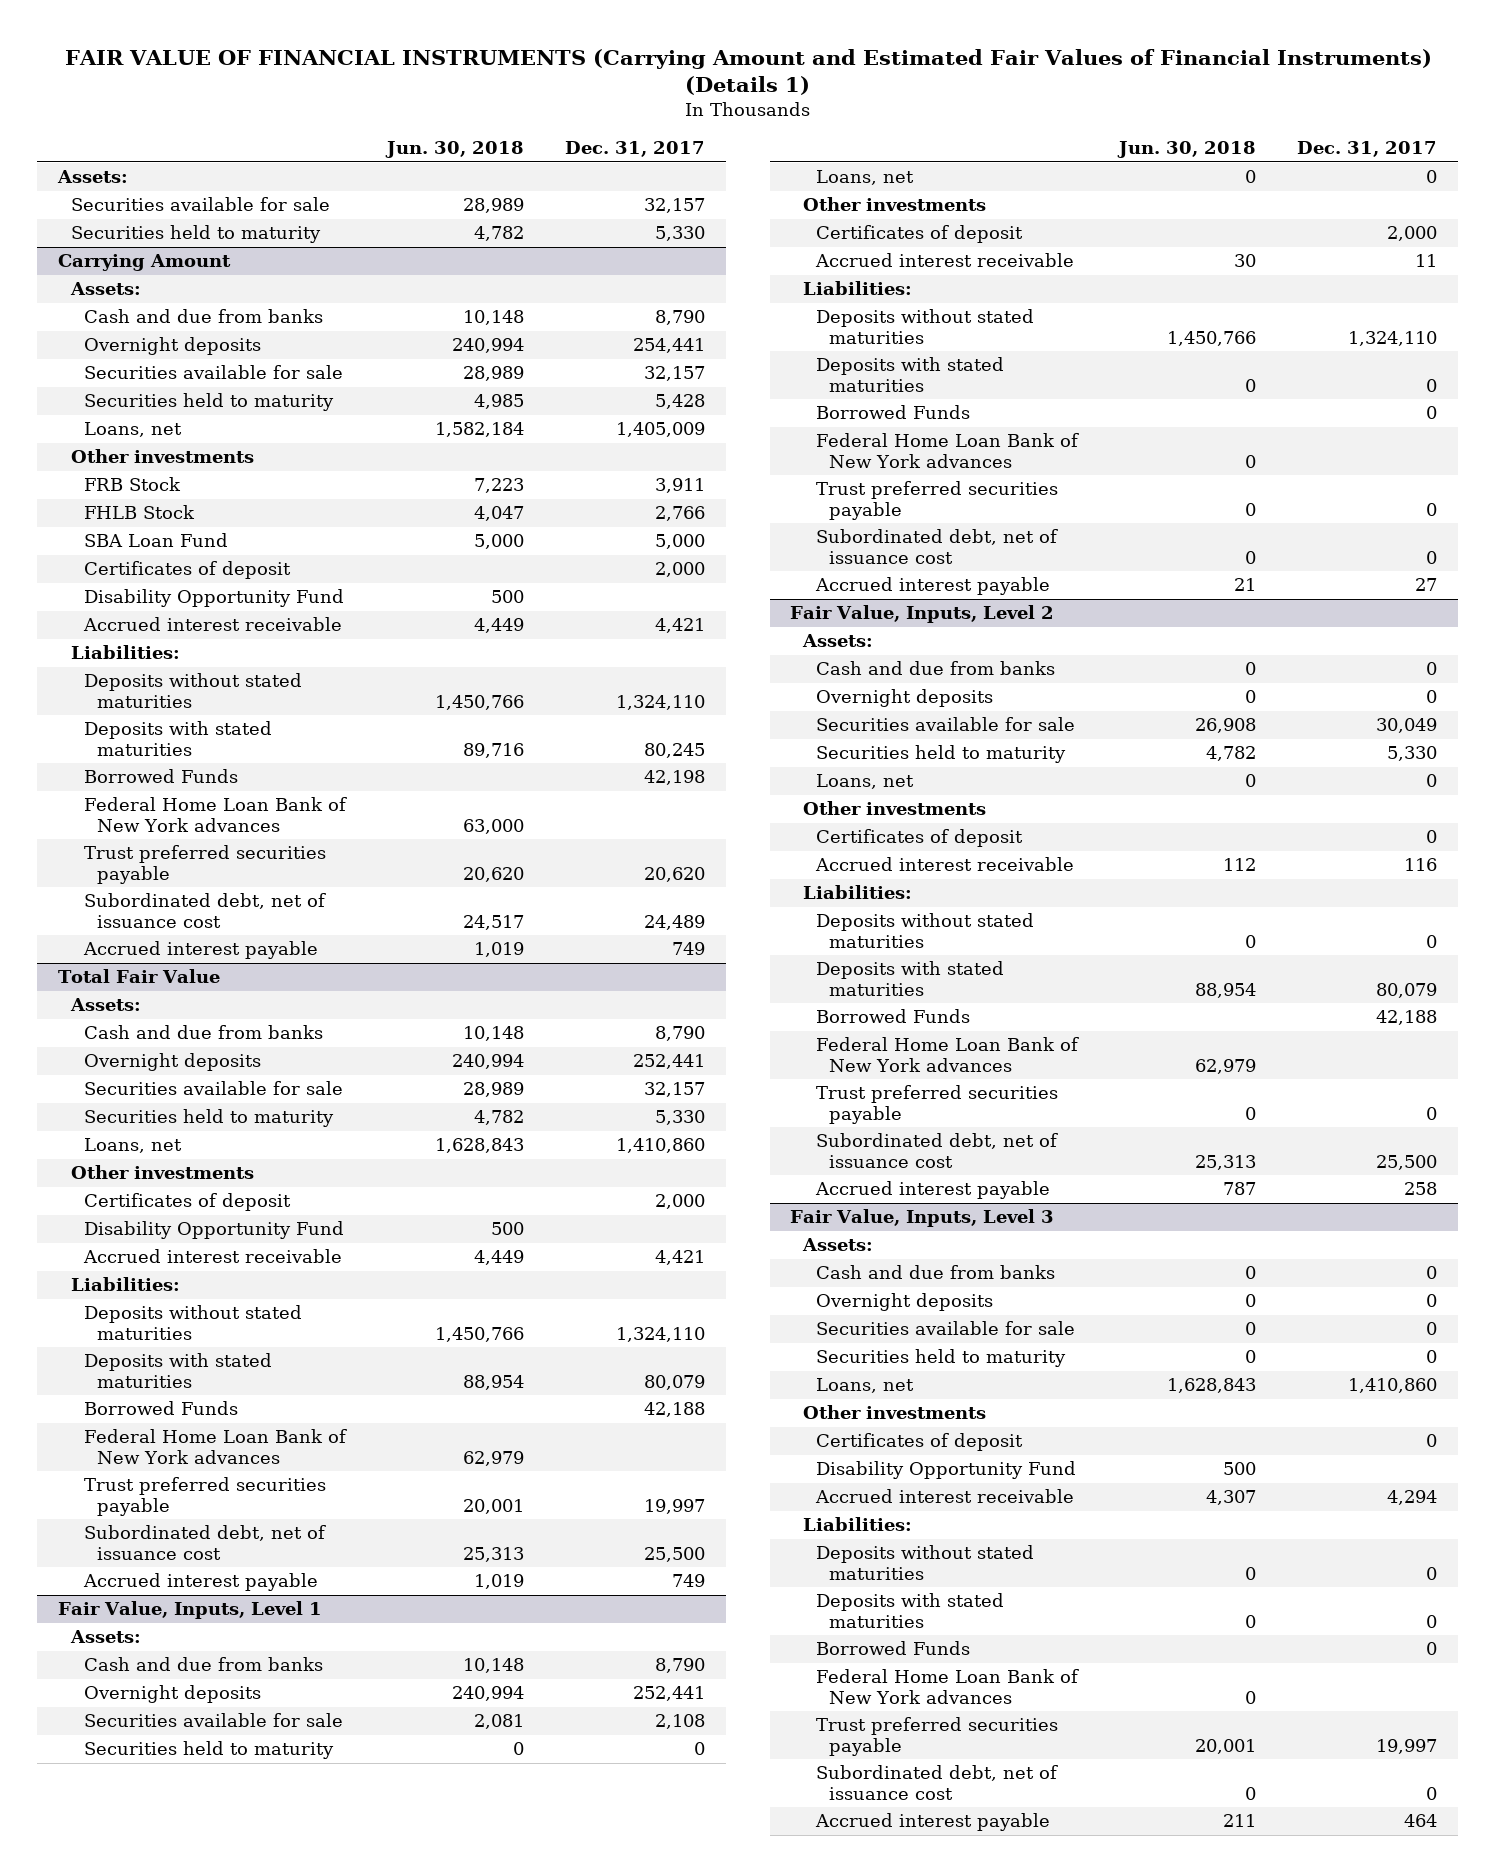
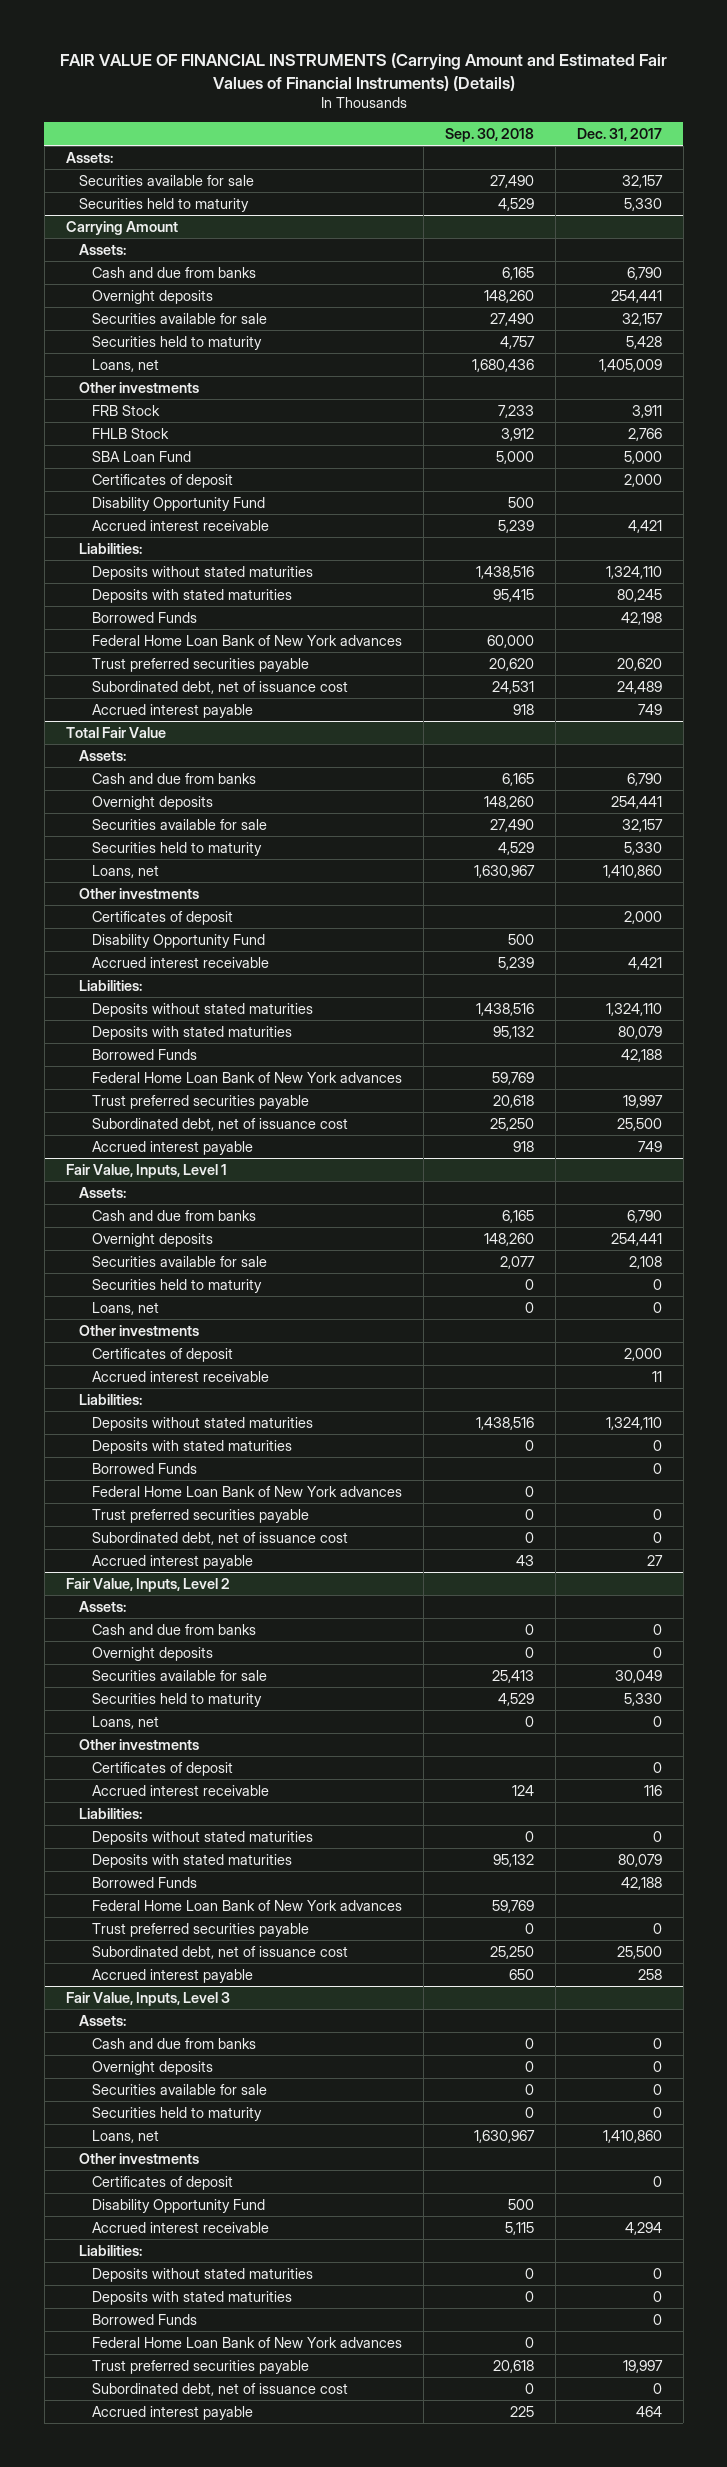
[64,48,1432,96] FAIR VALUE OF FINANCIAL INSTRUMENTS (Carrying Amount and Estimated Fair Values of Financial Instruments) (Details 1) -> [59,53,667,91] FAIR VALUE OF FINANCIAL INSTRUMENTS (Carrying Amount and Estimated Fair Values of Financial Instruments) (Details)
[384,141,524,159] Jun. 30, 2018 -> none
none -> [445,128,535,143] Sep. 30, 2018
[655,310,706,326] 8,790 -> [626,266,662,280] 6,790
[655,1026,706,1042] 8,790 -> [626,772,662,786] 6,790
[633,1054,706,1070] 252,441 -> [610,795,662,809] 254,441
[655,1658,706,1674] 8,790 -> [626,1209,662,1223] 6,790
[633,1686,706,1702] 252,441 -> [610,1232,662,1246] 254,441

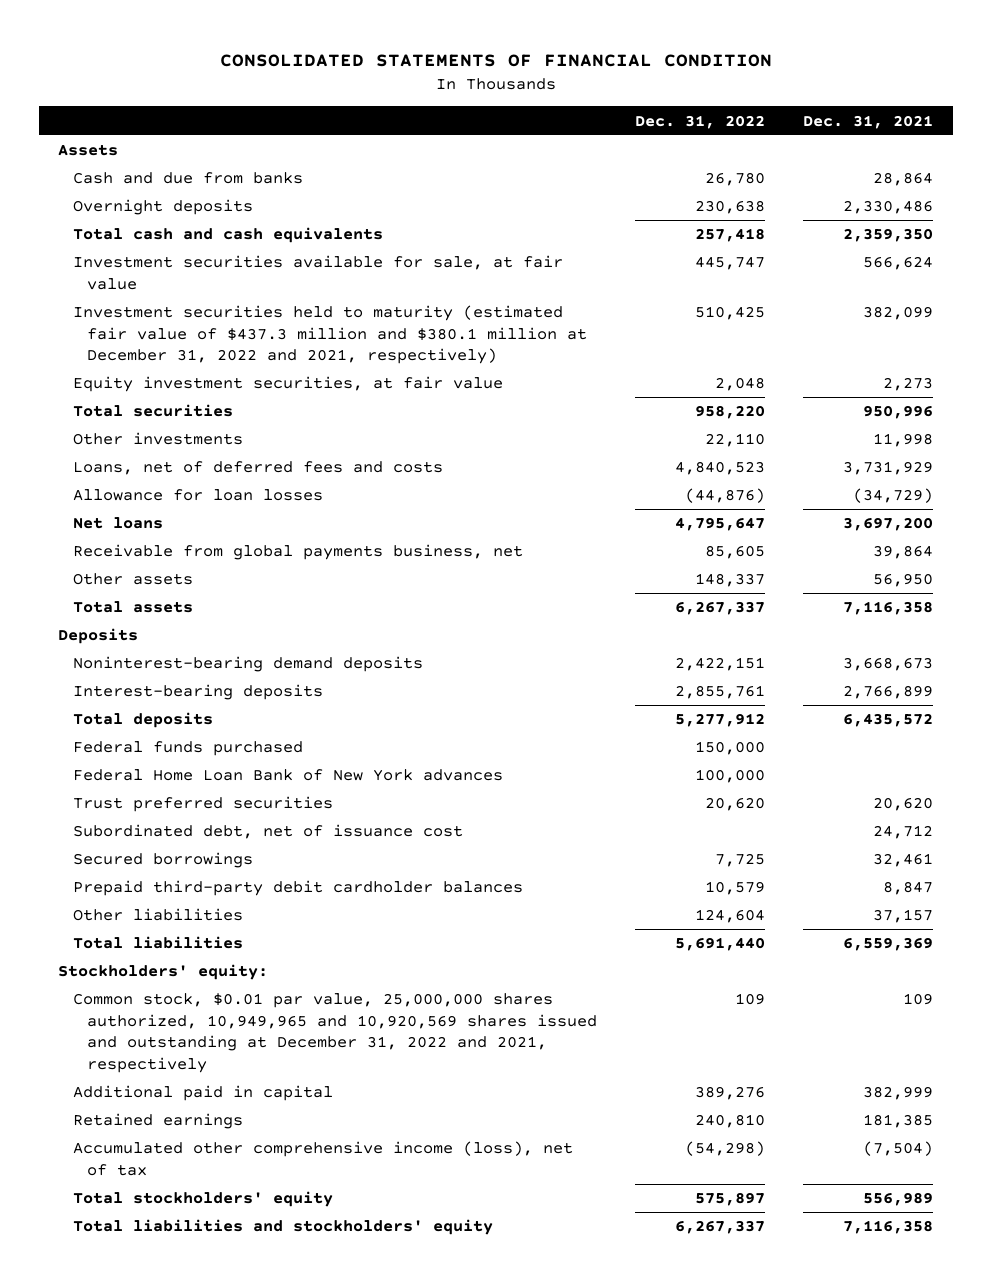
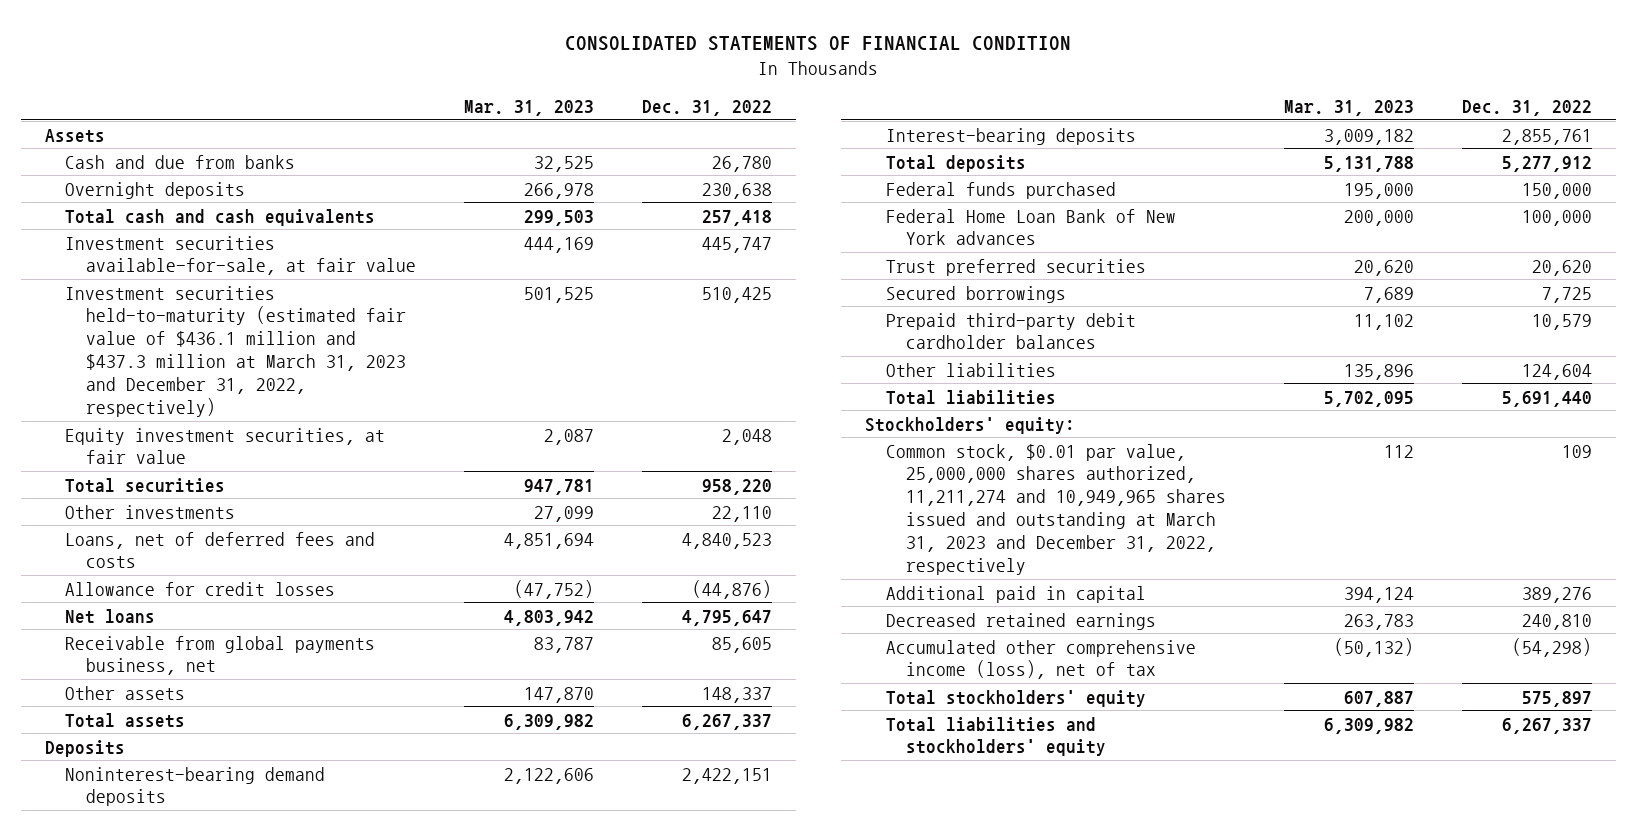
[803,114,934,129] Dec. 31, 2021 -> none
none -> [463,100,594,117] Mar. 31, 2023
[72,255,563,290] Investment securities available for sale, at fair value -> [65,235,416,276] Investment securities available-for-sale, at fair value
[72,305,588,365] Investment securities held to maturity (estimated fair value of $437.3 million and $380.1 million at December 31, 2022 and 2021, respectively) -> [65,285,406,418] Investment securities held-to-maturity (estimated fair value of $436.1 million and $437.3 million at March 31, 2023 and December 31, 2022, respectively)
[72,489,323,502] Allowance for loan losses -> [65,581,336,596] Allowance for credit losses
[72,824,463,840] Subordinated debt, net of issuance cost -> none
[72,993,598,1073] Common stock, $0.01 par value, 25,000,000 shares authorized, 10,949,965 and 10,920,569 shares issued and outstanding at December 31, 2022 and 2021, respectively -> [885,443,1226,576] Common stock, $0.01 par value, 25,000,000 shares authorized, 11,211,274 and 10,949,965 shares issued and outstanding at March 31, 2023 and December 31, 2022, respectively
[72,1113,243,1130] Retained earnings -> [885,612,1156,630] Decreased retained earnings

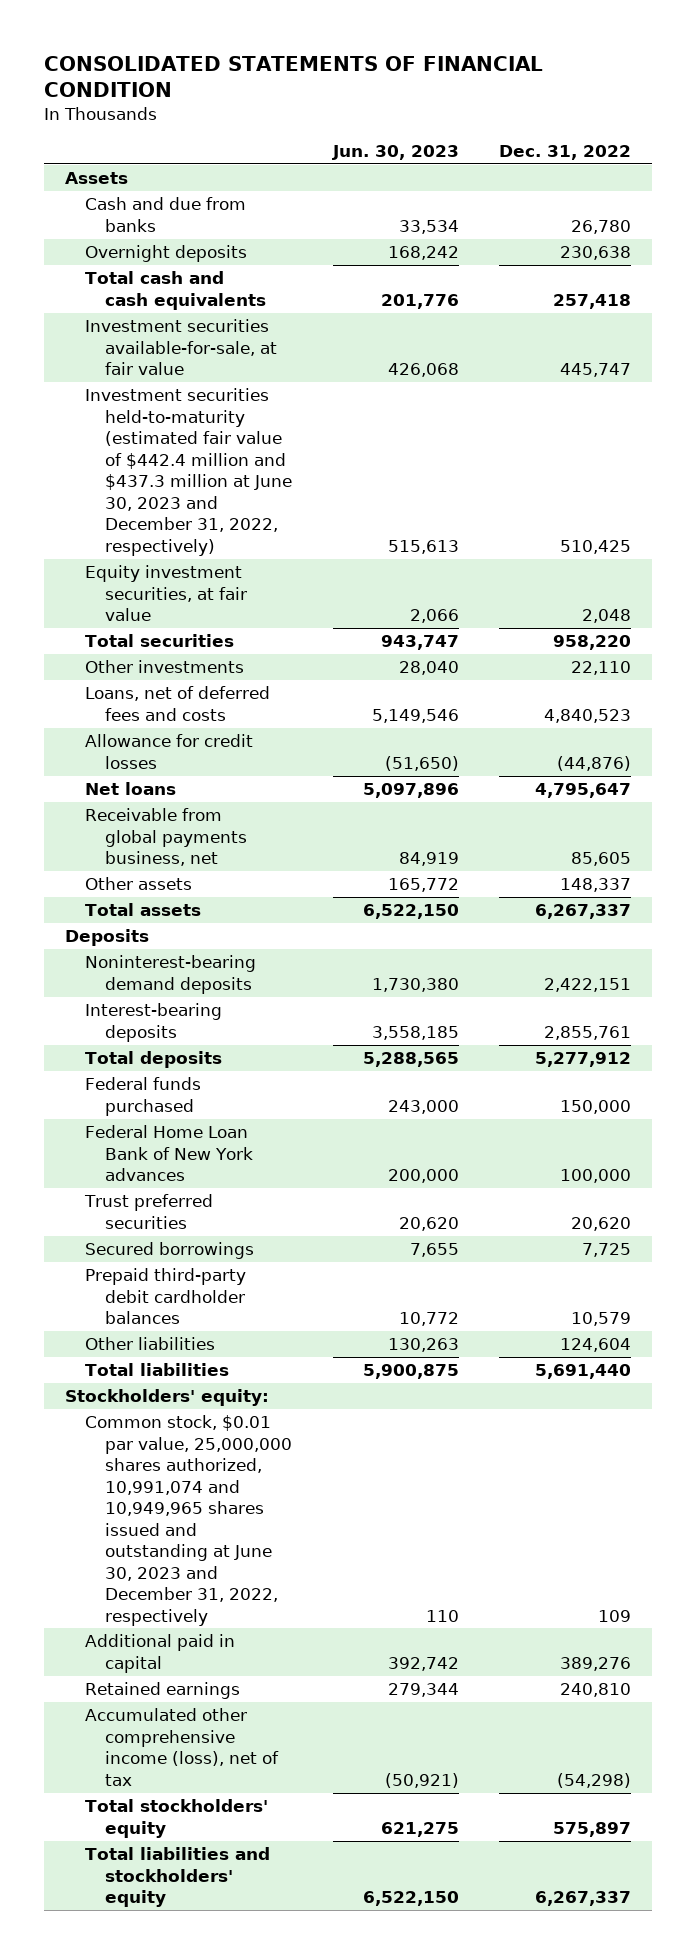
[463,100,594,117] Mar. 31, 2023 -> none
none -> [331,144,459,160] Jun. 30, 2023
[65,285,406,418] Investment securities held-to-maturity (estimated fair value of $436.1 million and $437.3 million at March 31, 2023 and December 31, 2022, respectively) -> [84,388,293,556] Investment securities held-to-maturity (estimated fair value of $442.4 million and $437.3 million at June 30, 2023 and December 31, 2022, respectively)
[885,443,1226,576] Common stock, $0.01 par value, 25,000,000 shares authorized, 11,211,274 and 10,949,965 shares issued and outstanding at March 31, 2023 and December 31, 2022, respectively -> [84,1415,293,1626] Common stock, $0.01 par value, 25,000,000 shares authorized, 10,991,074 and 10,949,965 shares issued and outstanding at June 30, 2023 and December 31, 2022, respectively
[885,612,1156,630] Decreased retained earnings -> [84,1682,240,1700] Retained earnings

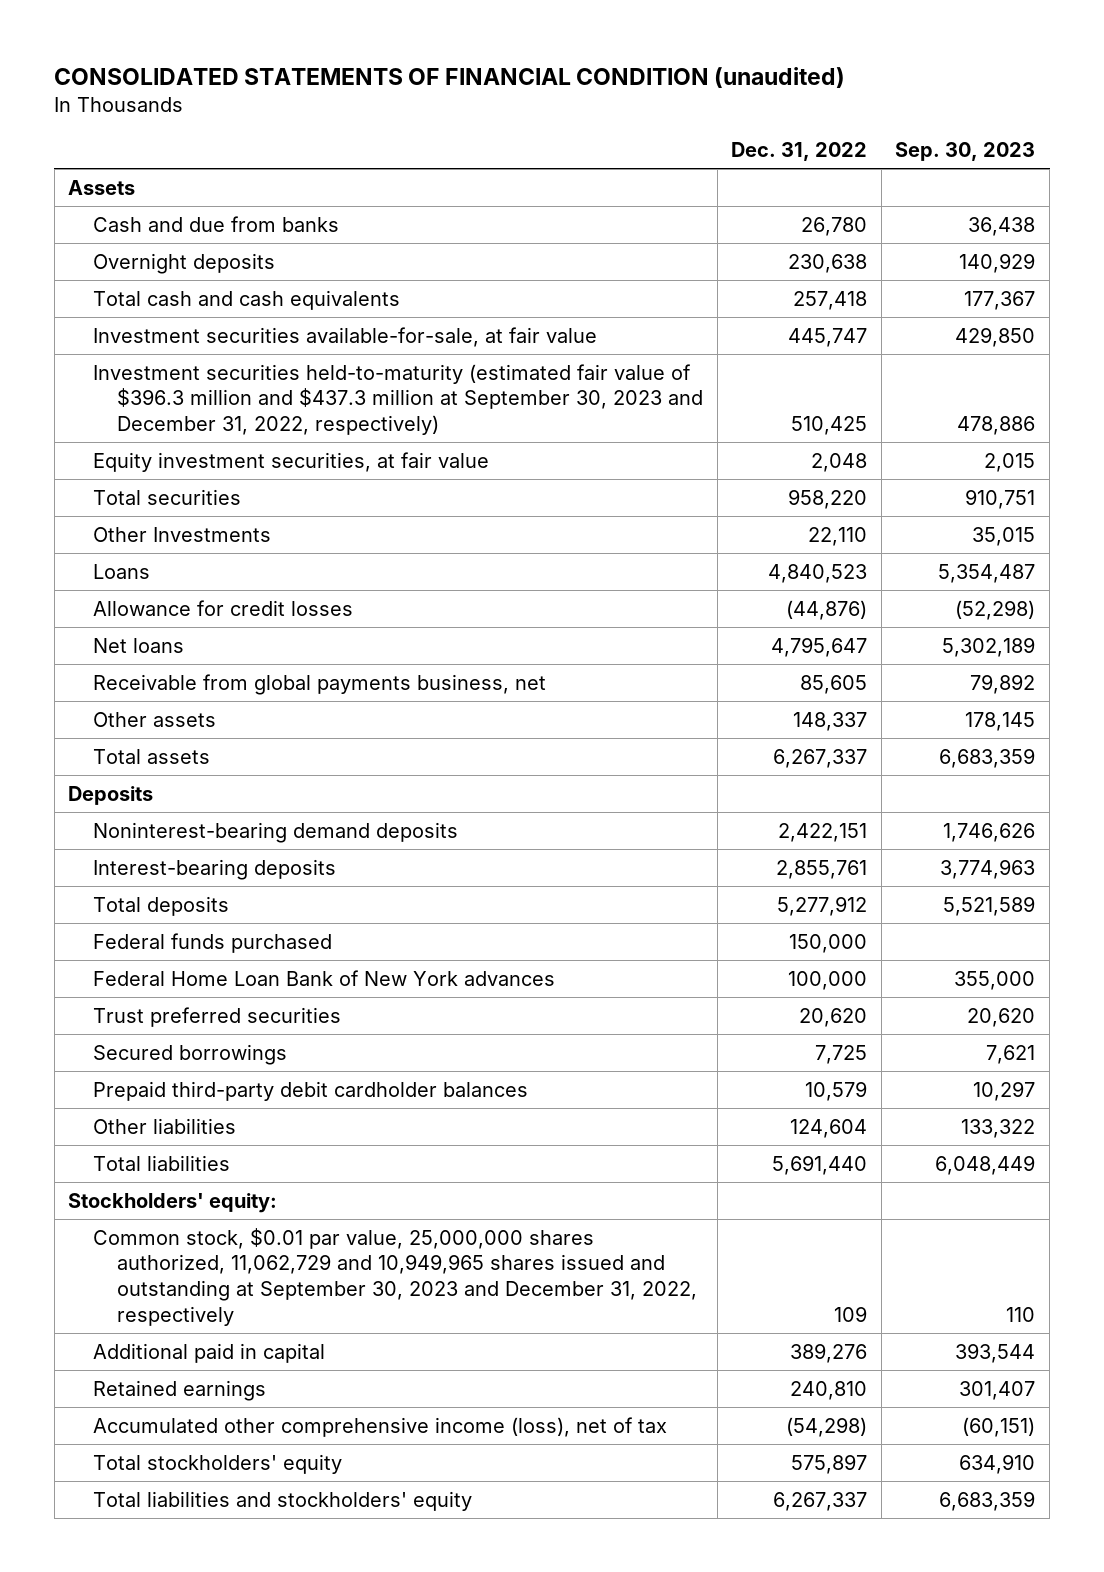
[44,55,544,98] CONSOLIDATED STATEMENTS OF FINANCIAL CONDITION -> [54,66,846,88] CONSOLIDATED STATEMENTS OF FINANCIAL CONDITION (unaudited)
[331,144,459,160] Jun. 30, 2023 -> none
none -> [895,141,1036,161] Sep. 30, 2023
[84,388,293,556] Investment securities held-to-maturity (estimated fair value of $442.4 million and $437.3 million at June 30, 2023 and December 31, 2022, respectively) -> [92,363,704,435] Investment securities held-to-maturity (estimated fair value of $396.3 million and $437.3 million at September 30, 2023 and December 31, 2022, respectively)
[84,660,244,674] Other investments -> [92,526,271,542] Other Investments
[84,686,270,721] Loans, net of deferred fees and costs -> [92,563,150,579] Loans
[84,1415,293,1626] Common stock, $0.01 par value, 25,000,000 shares authorized, 10,991,074 and 10,949,965 shares issued and outstanding at June 30, 2023 and December 31, 2022, respectively -> [92,1227,698,1326] Common stock, $0.01 par value, 25,000,000 shares authorized, 11,062,729 and 10,949,965 shares issued and outstanding at September 30, 2023 and December 31, 2022, respectively

